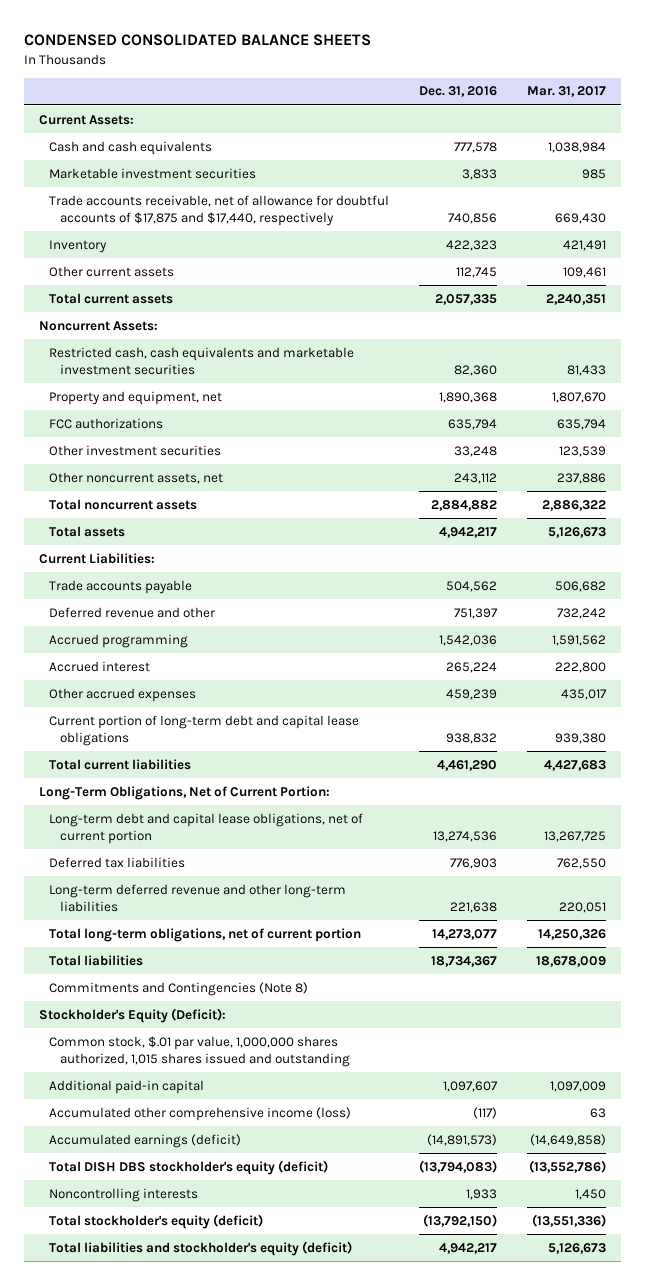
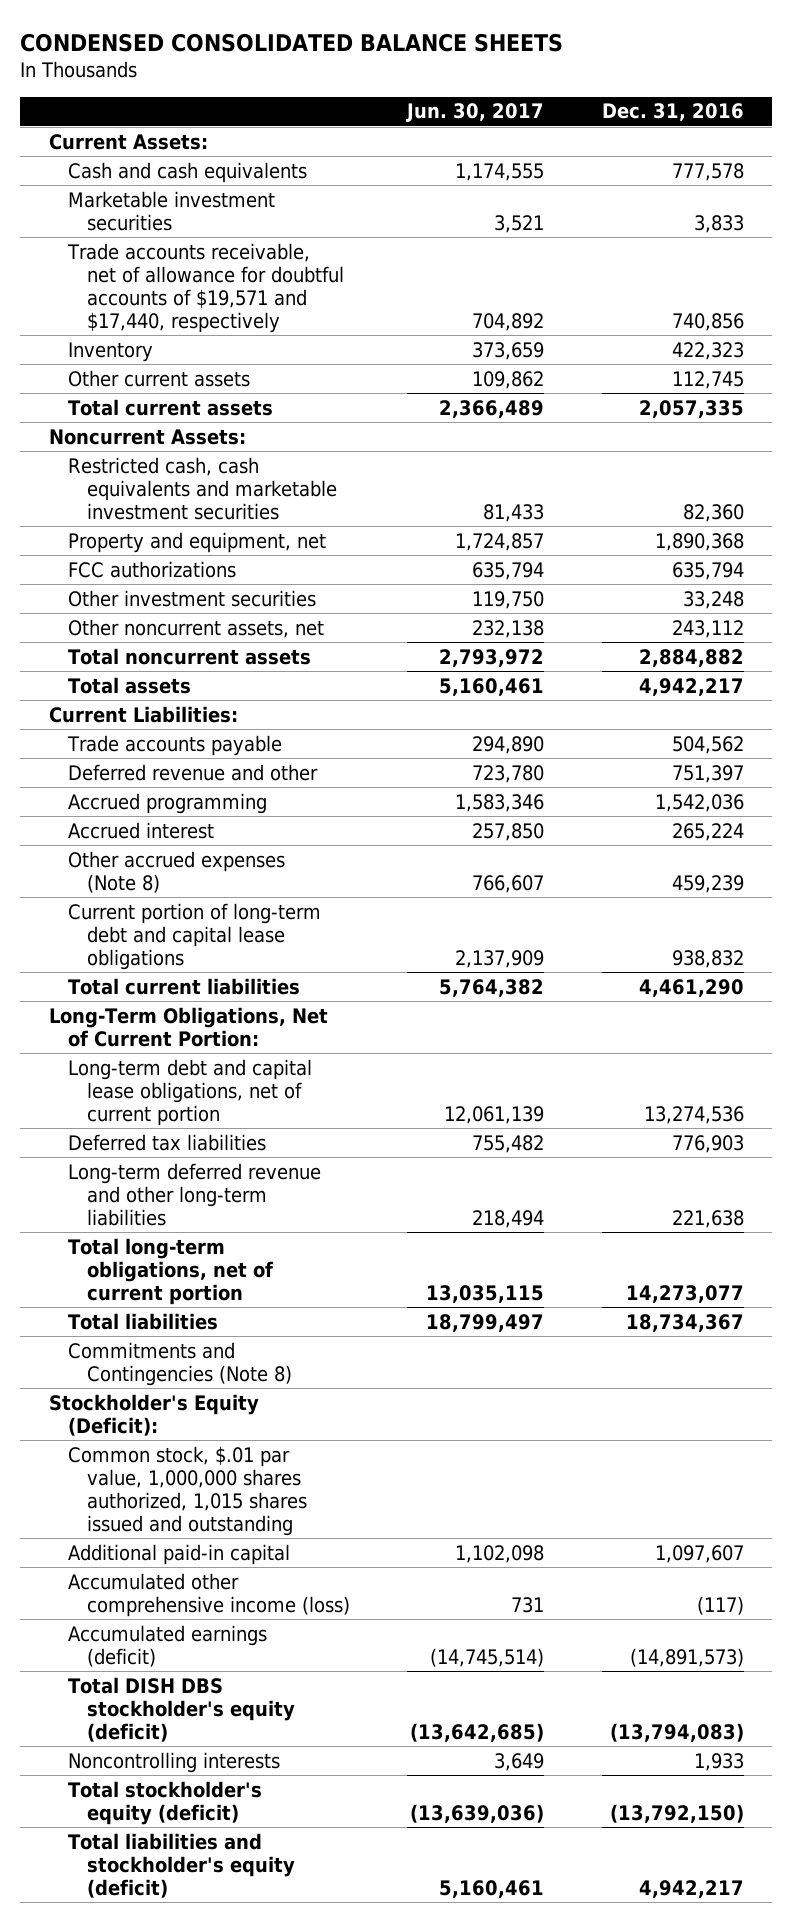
[527,86,607,98] Mar. 31, 2017 -> none
none -> [406,103,545,123] Jun. 30, 2017
[49,194,390,226] Trade accounts receivable, net of allowance for doubtful accounts of $17,875 and $17,440, respectively -> [66,242,345,333] Trade accounts receivable, net of allowance for doubtful accounts of $19,571 and $17,440, respectively
[49,687,197,702] Other accrued expenses -> [67,850,285,893] Other accrued expenses (Note 8)

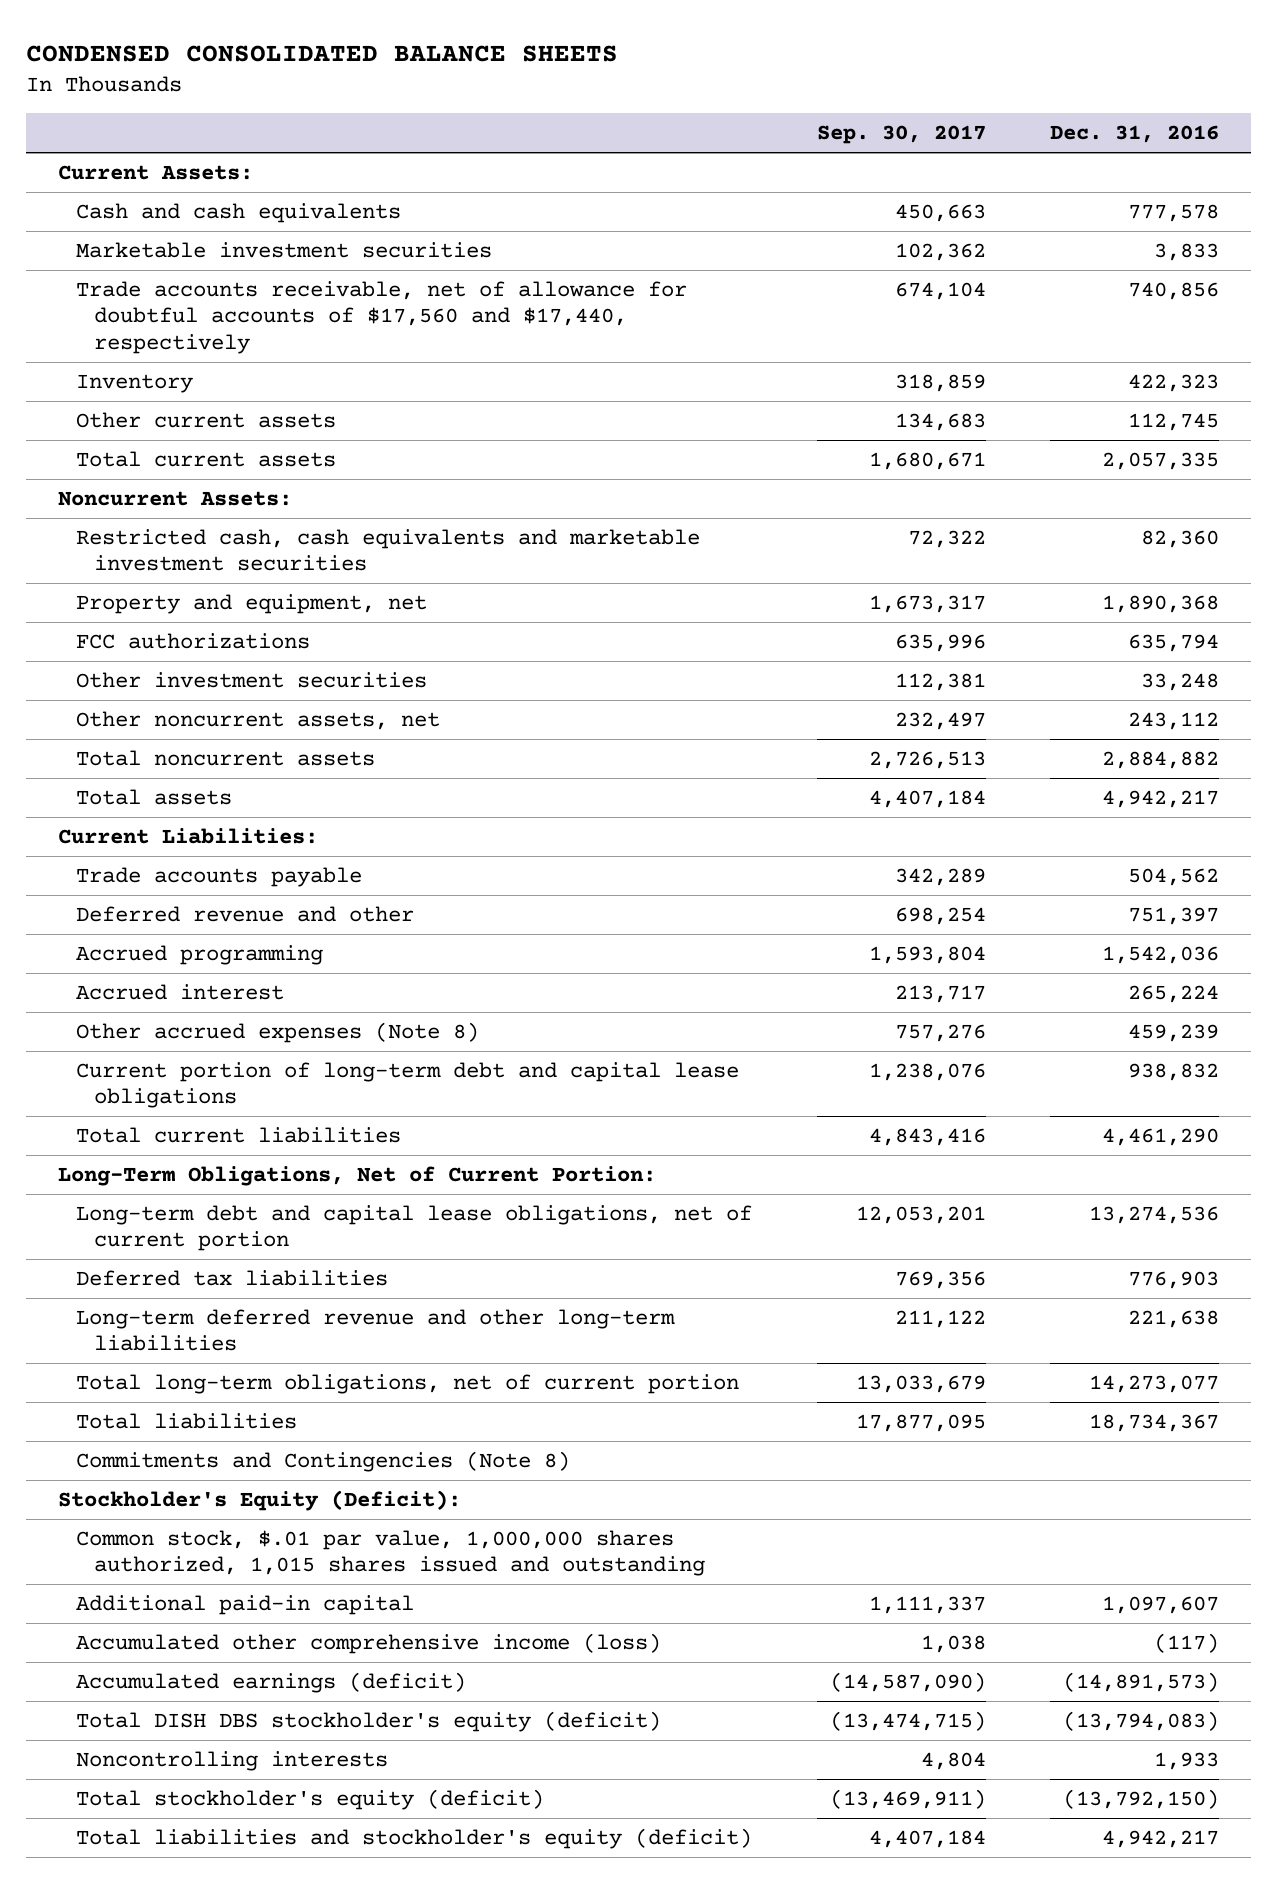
[406,103,545,123] Jun. 30, 2017 -> none
none -> [816,125,986,145] Sep. 30, 2017
[66,242,345,333] Trade accounts receivable, net of allowance for doubtful accounts of $19,571 and $17,440, respectively -> [76,280,688,354] Trade accounts receivable, net of allowance for doubtful accounts of $17,560 and $17,440, respectively

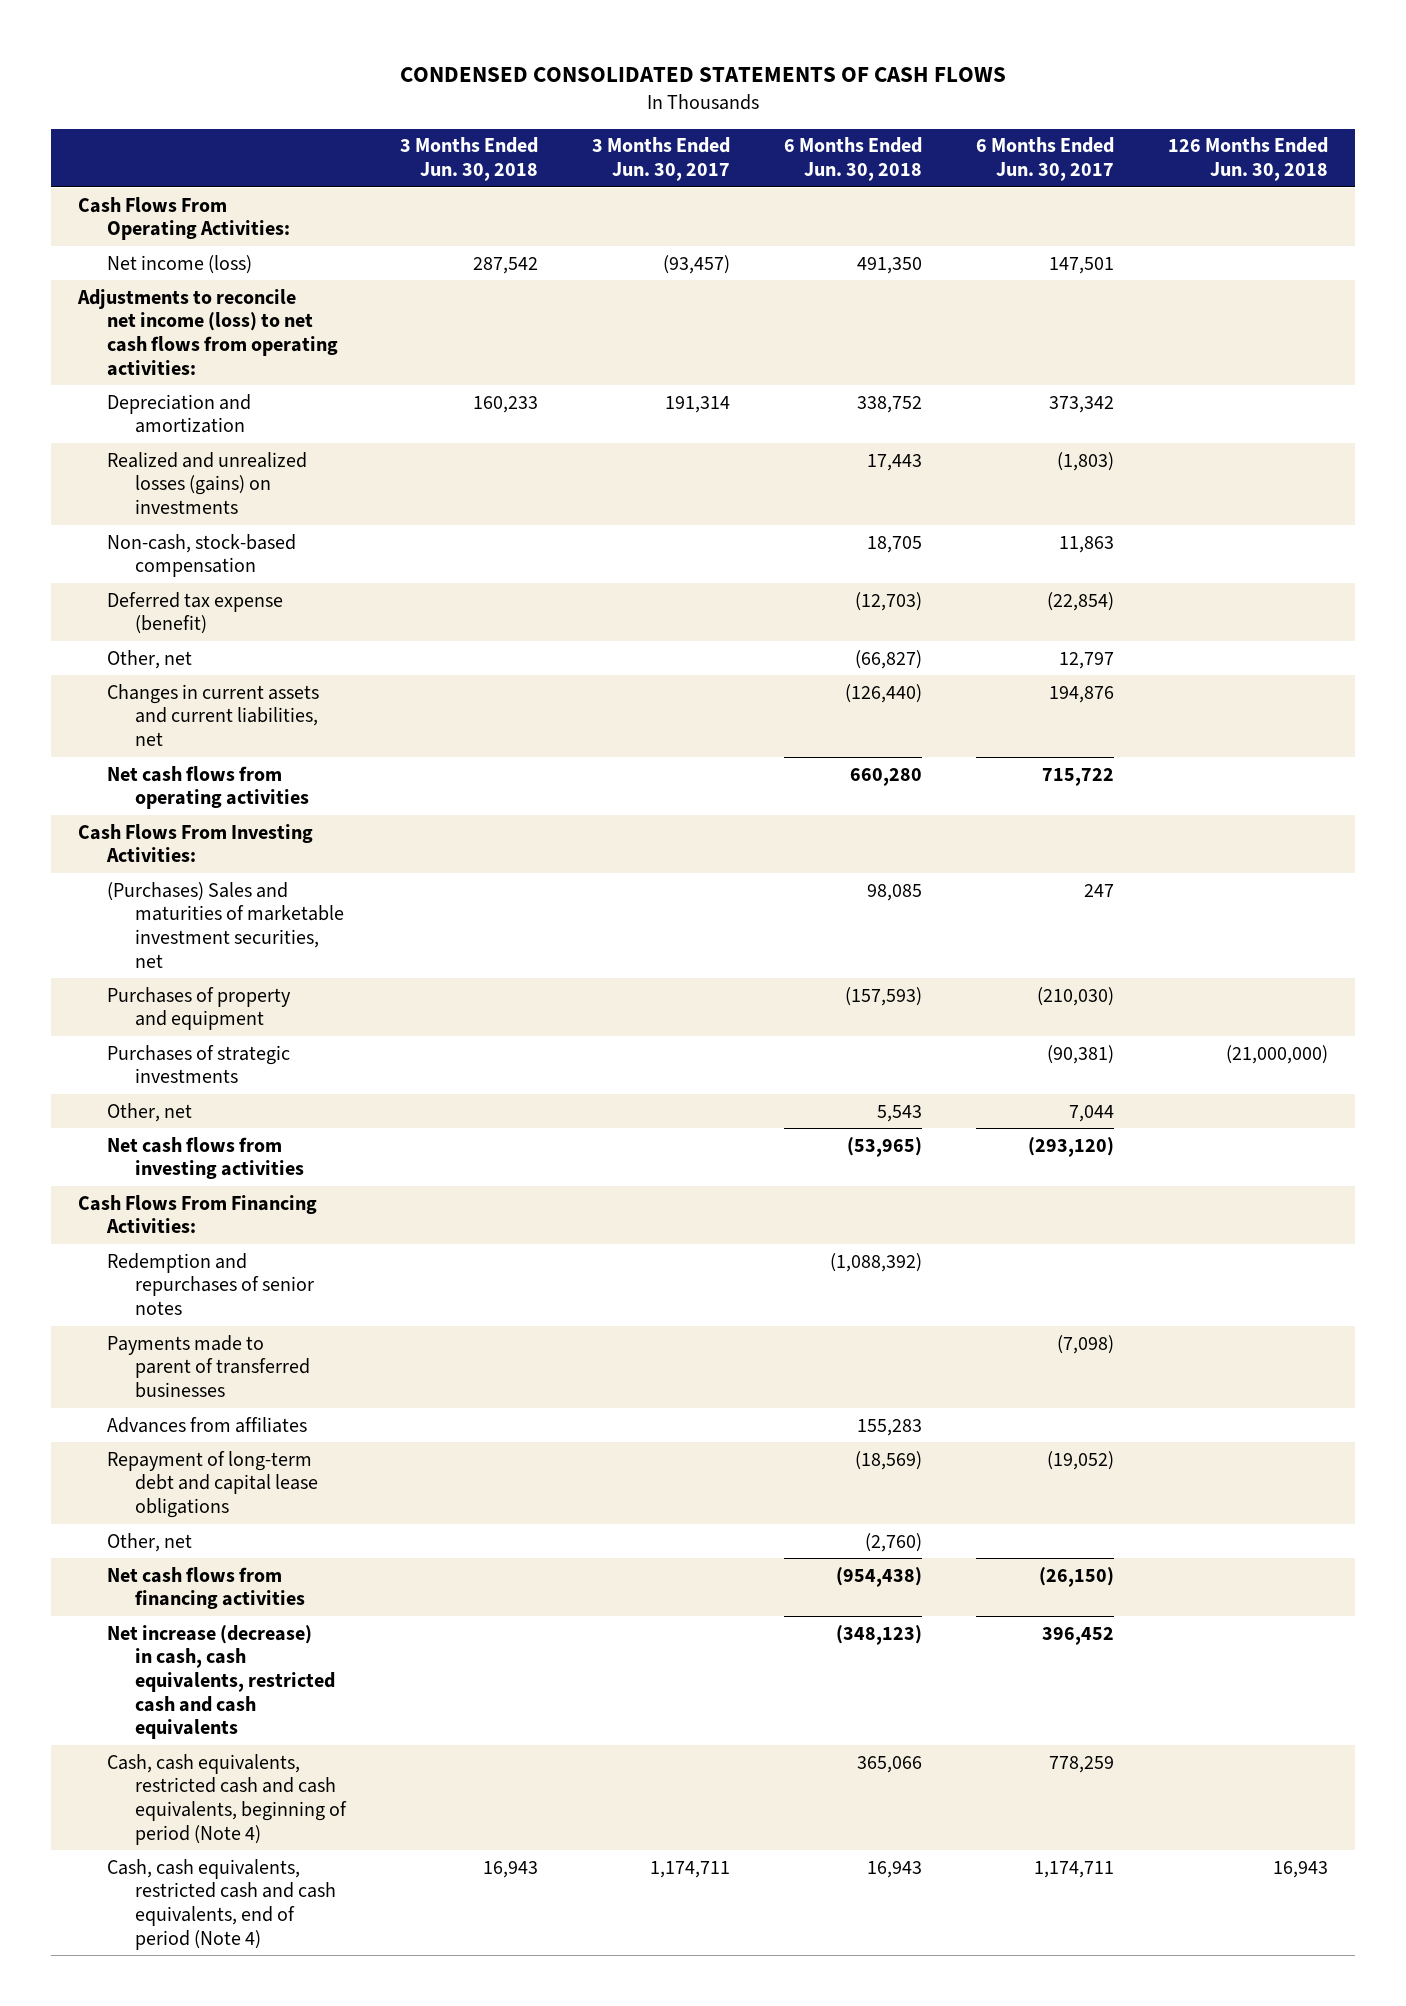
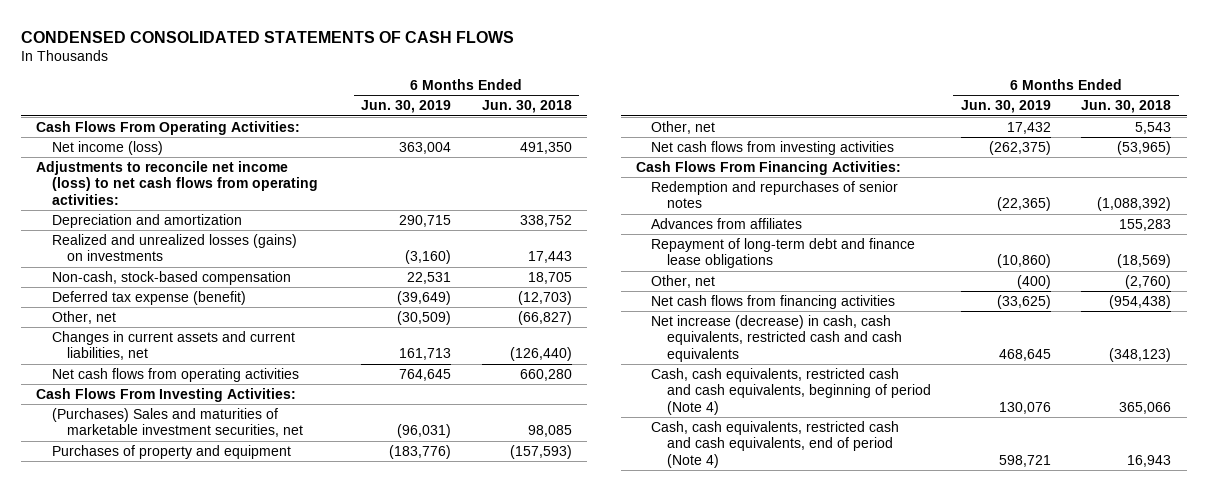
[400,137,539,182] 3 Months Ended Jun. 30, 2018 -> none
[592,137,731,182] 3 Months Ended Jun. 30, 2017 -> none
[976,137,1115,182] 6 Months Ended Jun. 30, 2017 -> none
[1168,137,1329,182] 126 Months Ended Jun. 30, 2018 -> none
none -> [361,100,452,114] Jun. 30, 2019
[106,1044,290,1084] Purchases of strategic investments -> none
[106,1334,311,1398] Payments made to parent of transferred businesses -> none
[106,1450,319,1518] Repayment of long-term debt and capital lease obligations -> [651,237,916,269] Repayment of long-term debt and finance lease obligations

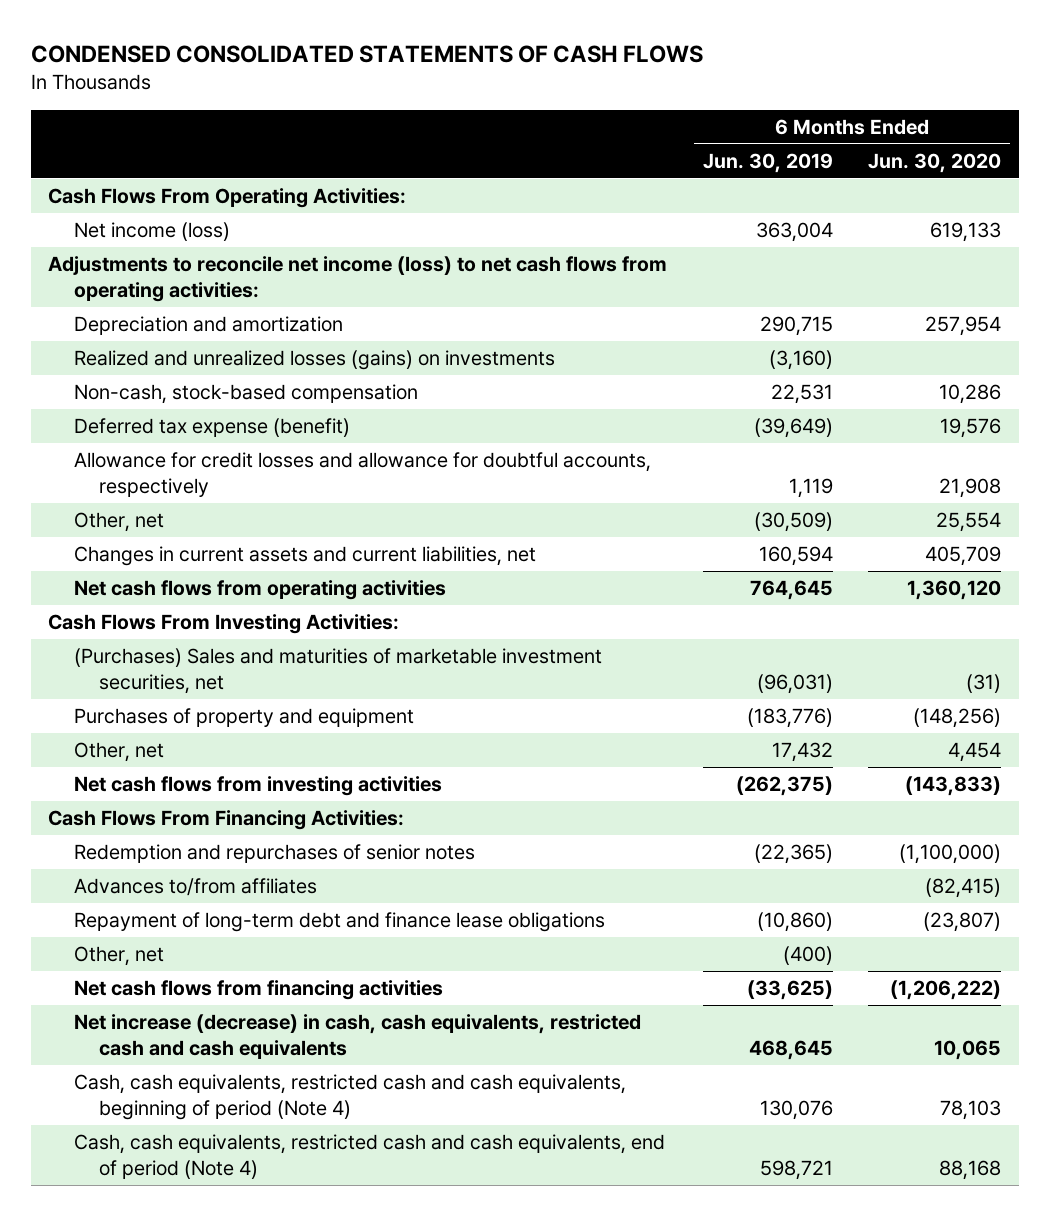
[481,100,572,114] Jun. 30, 2018 -> none
none -> [868,152,1002,173] Jun. 30, 2020
none -> [73,452,651,498] Allowance for credit losses and allowance for doubtful accounts, respectively
[399,348,452,361] 161,713 -> [758,546,833,567] 160,594
[651,217,803,229] Advances from affiliates -> [73,878,317,897] Advances to/from affiliates

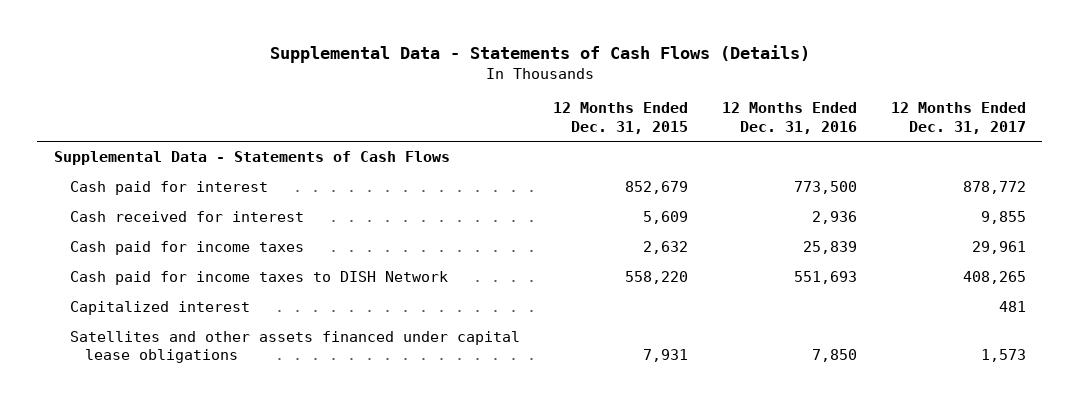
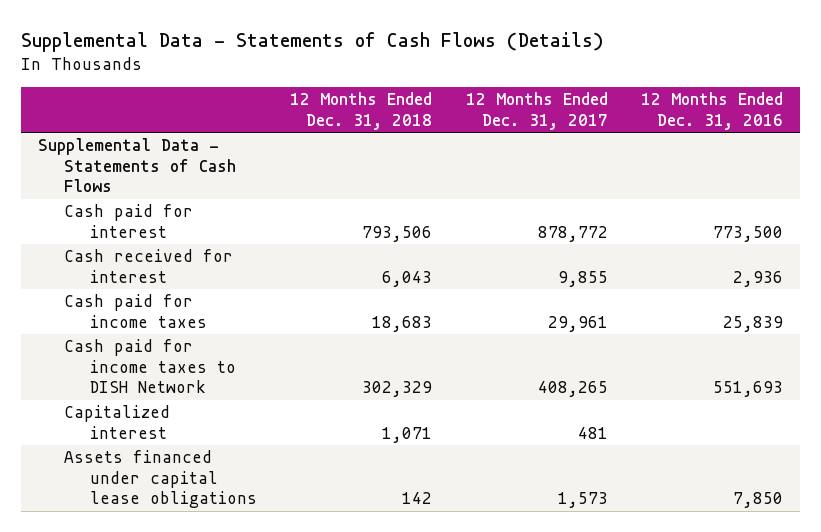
[553,102,689,134] 12 Months Ended Dec. 31, 2015 -> none
none -> [290,92,433,130] 12 Months Ended Dec. 31, 2018
[69,331,520,364] Satellites and other assets financed under capital lease obligations -> [63,450,257,509] Assets financed under capital lease obligations

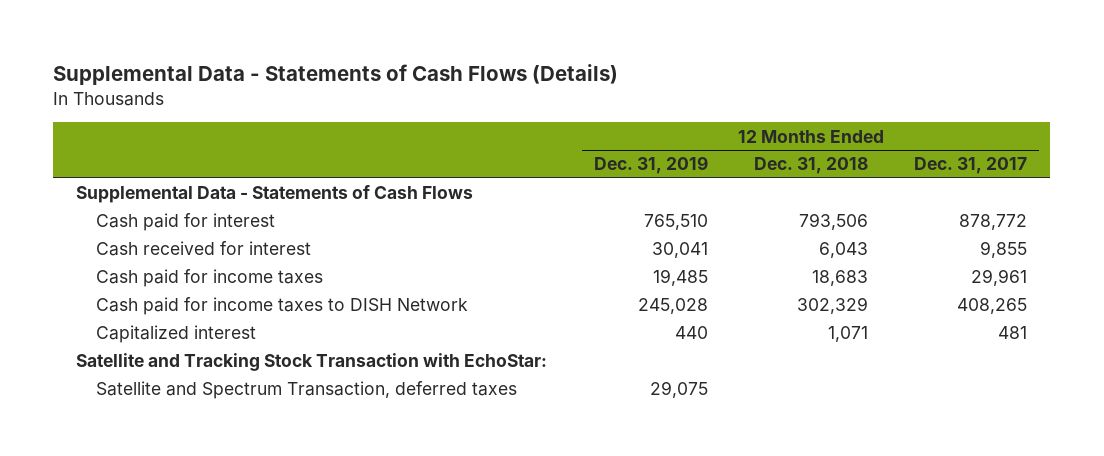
[641,92,784,130] 12 Months Ended Dec. 31, 2016 -> none
none -> [593,156,708,175] Dec. 31, 2019
[63,450,257,509] Assets financed under capital lease obligations -> none
none -> [76,353,548,372] Satellite and Tracking Stock Transaction with EchoStar:
none -> [96,381,518,400] Satellite and Spectrum Transaction, deferred taxes

